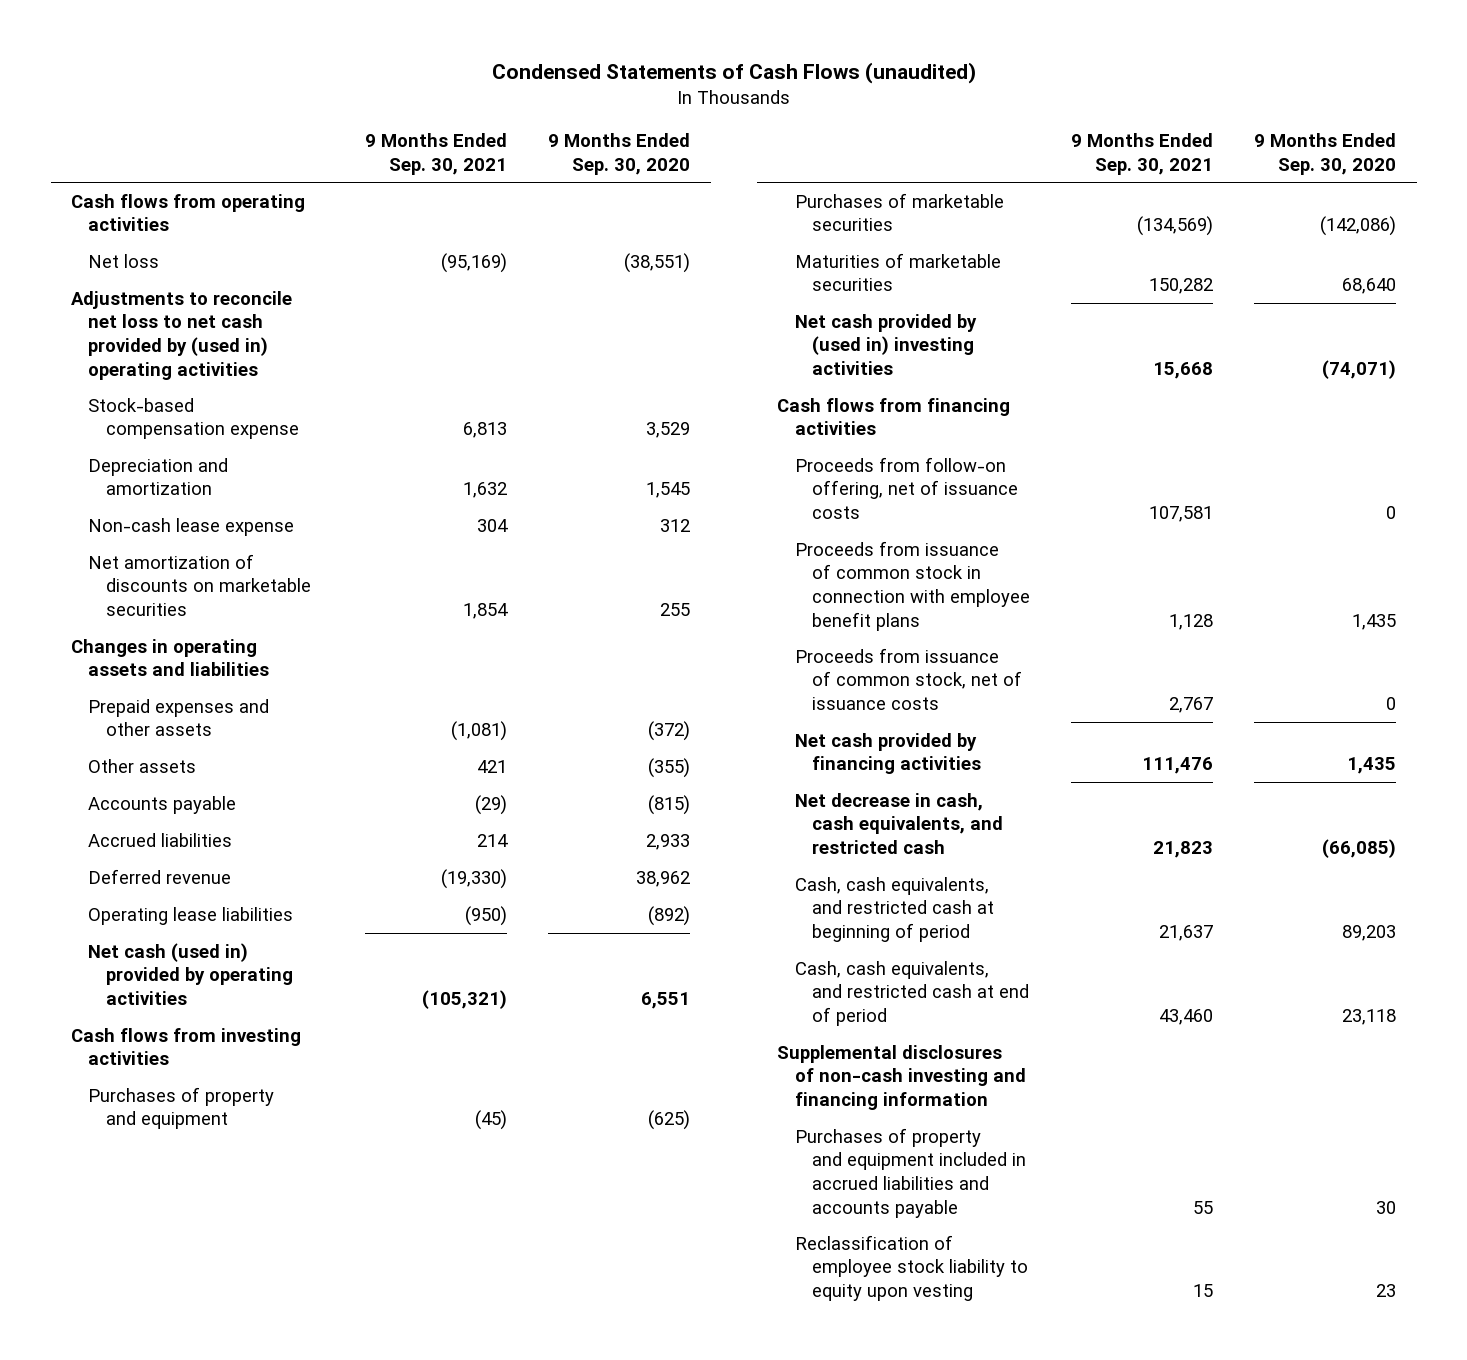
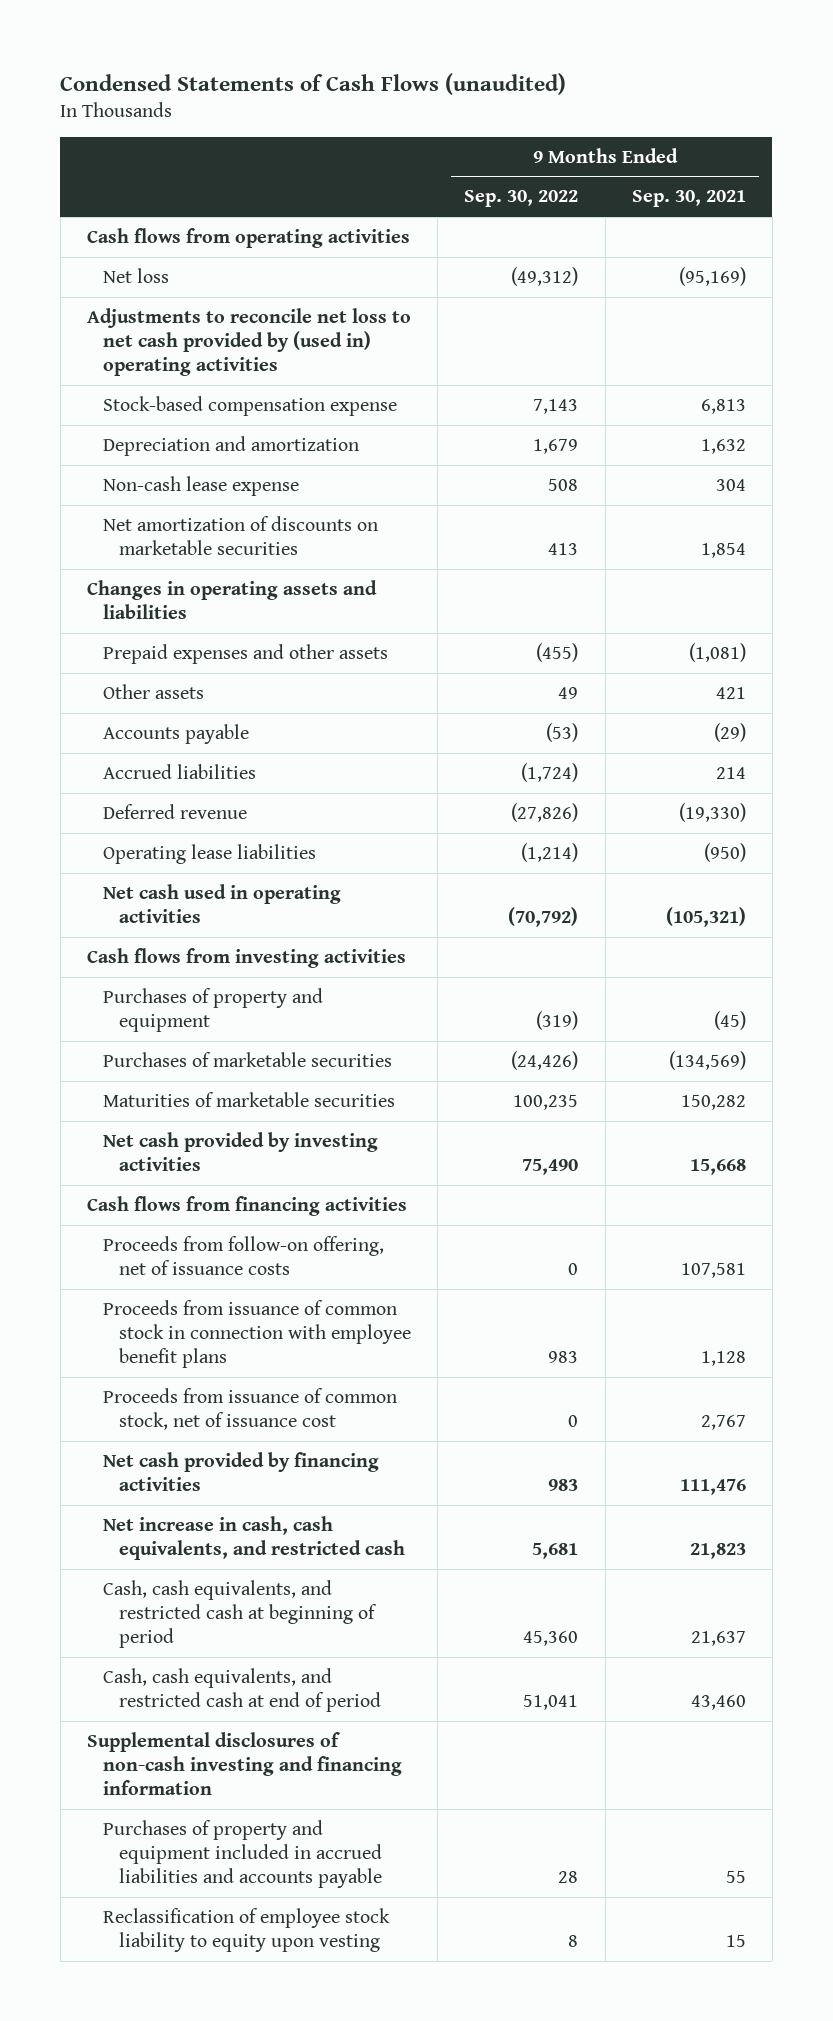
[548,132,691,175] 9 Months Ended Sep. 30, 2020 -> none
none -> [464,190,579,208] Sep. 30, 2022
[88,942,293,1006] Net cash (used in) provided by operating activities -> [102,883,341,924] Net cash used in operating activities
[794,313,977,376] Net cash provided by (used in) investing activities -> [102,1131,378,1172] Net cash provided by investing activities
[794,647,1022,711] Proceeds from issuance of common stock, net of issuance costs -> [102,1387,397,1431] Proceeds from issuance of common stock, net of issuance cost
[794,792,1003,855] Net decrease in cash, cash equivalents, and restricted cash -> [102,1515,405,1561] Net increase in cash, cash equivalents, and restricted cash

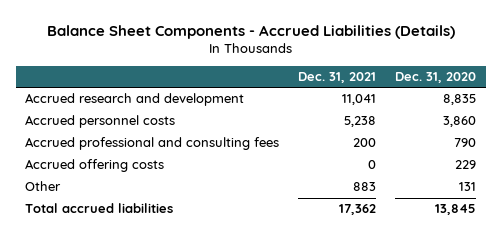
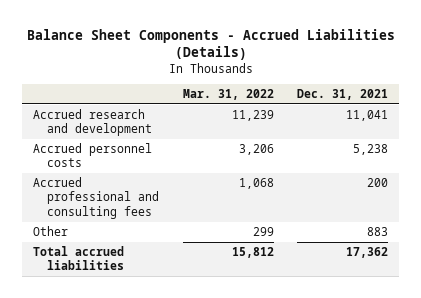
[395,72,477,84] Dec. 31, 2020 -> none
none -> [182,89,274,101] Mar. 31, 2022
[25,159,165,173] Accrued offering costs -> none

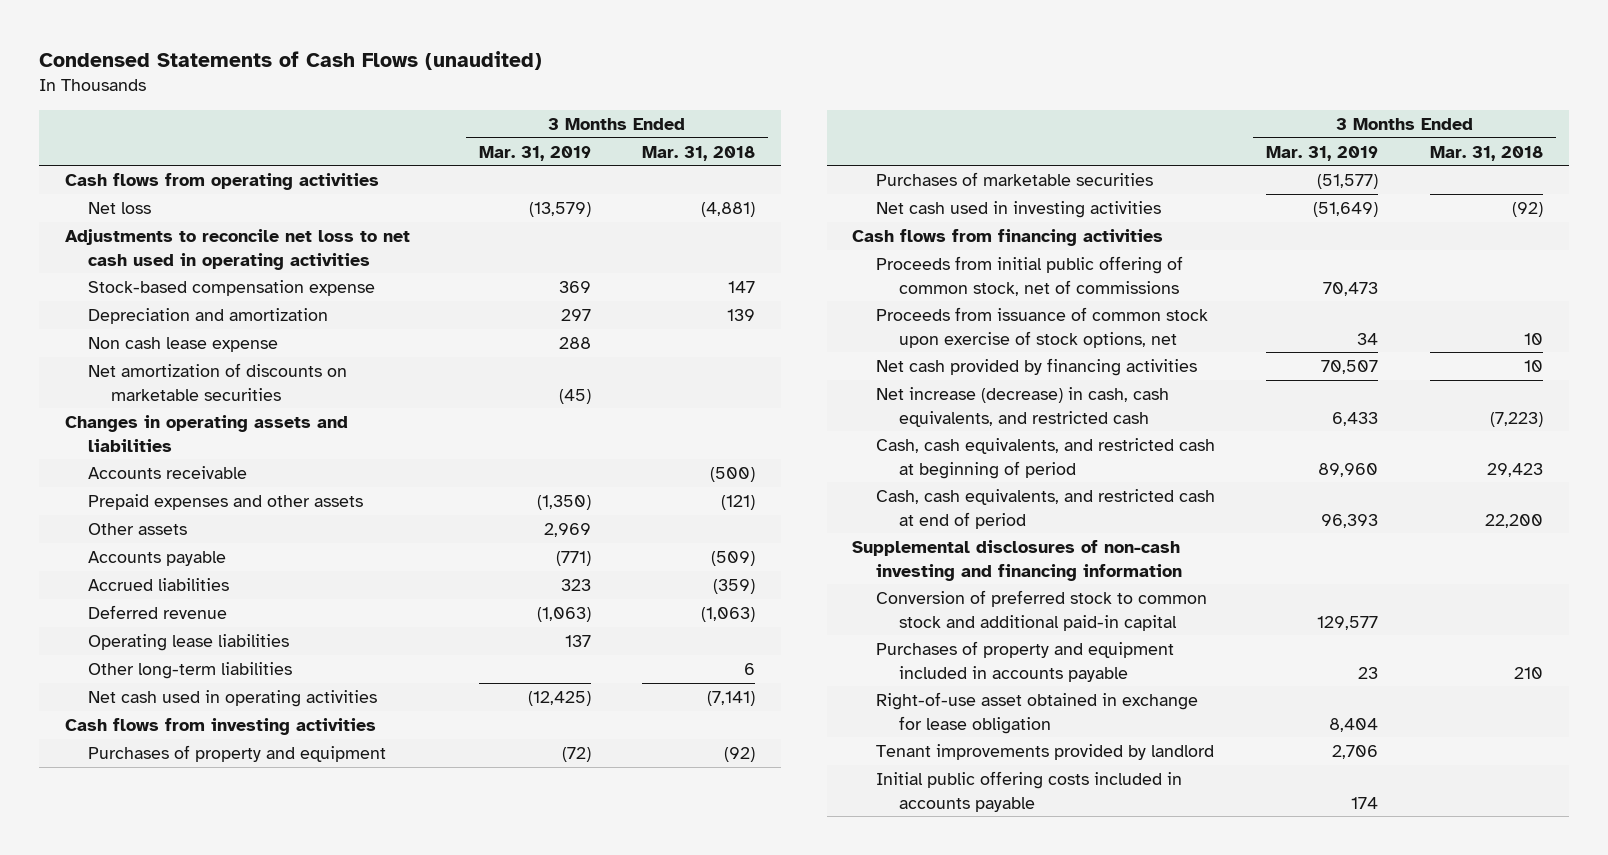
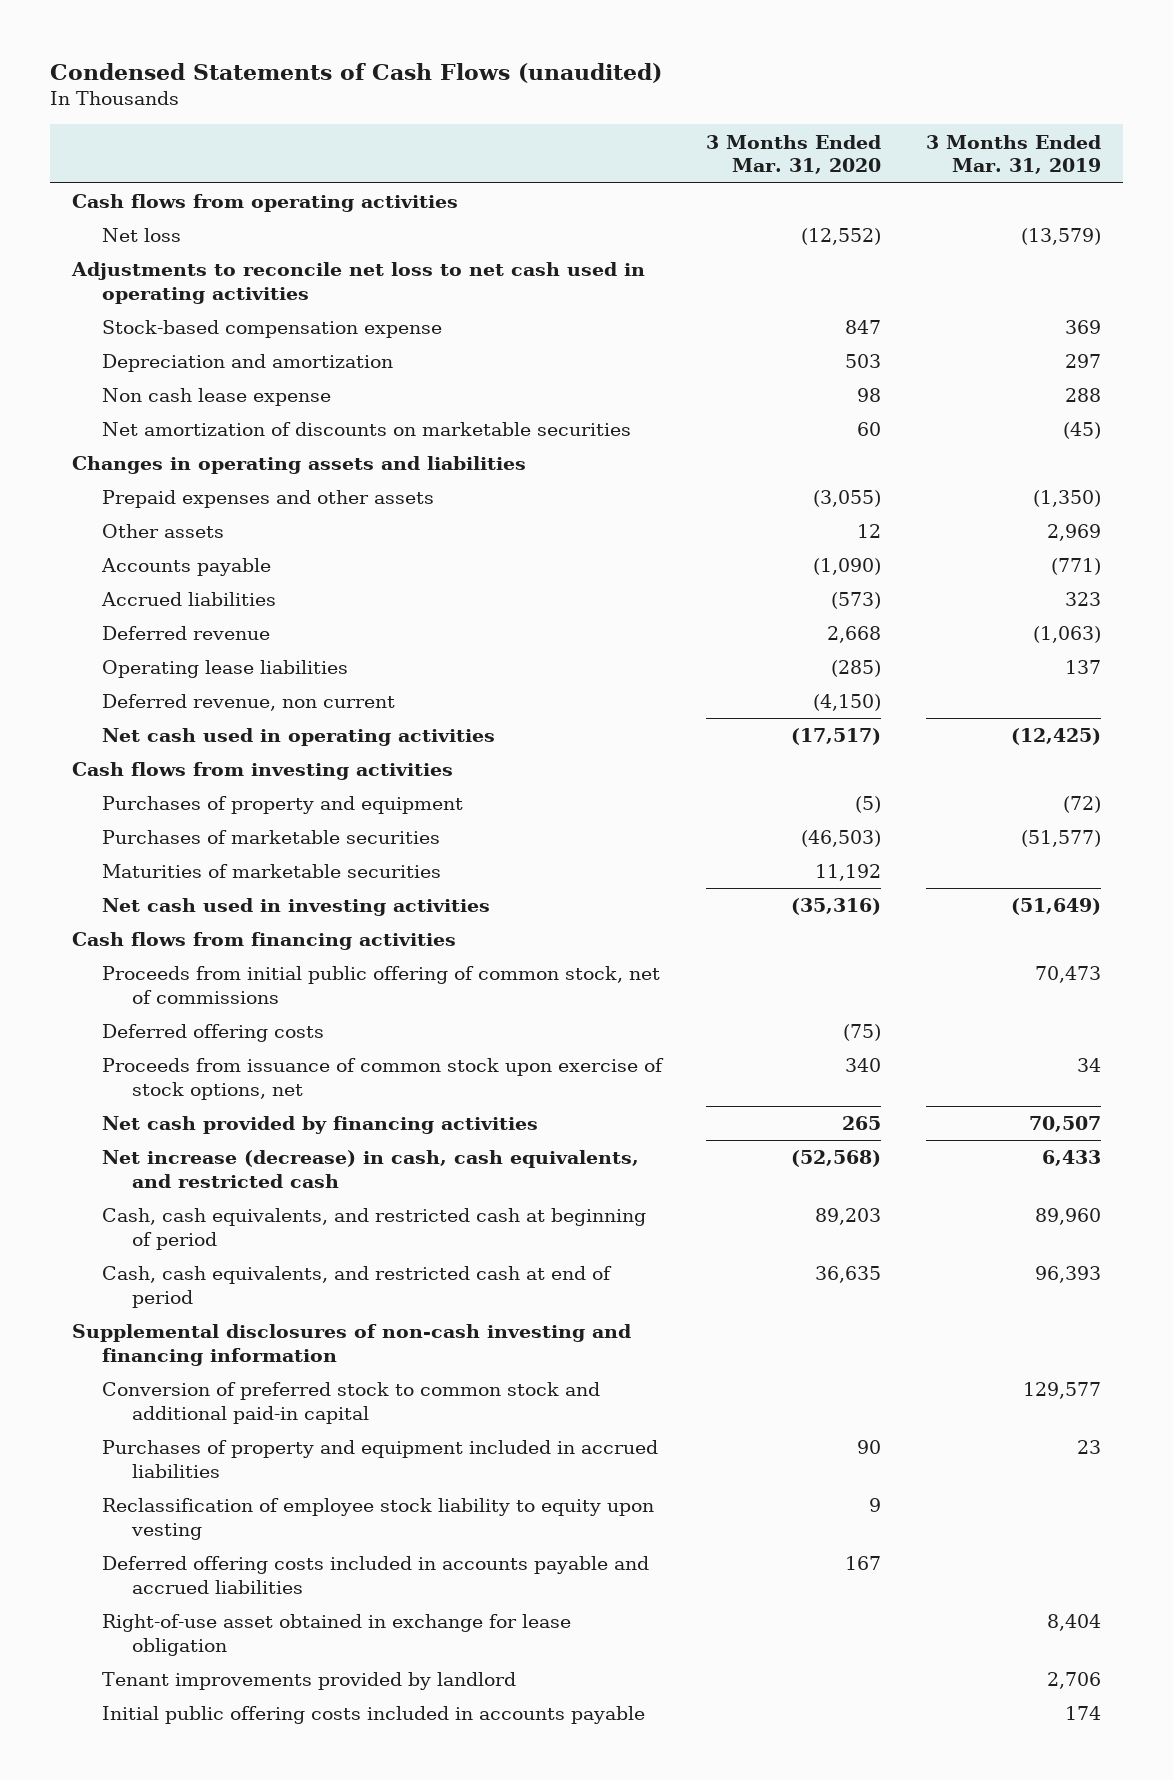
[642,145,756,161] Mar. 31, 2018 -> none
none -> [706,134,882,175] 3 Months Ended Mar. 31, 2020
[87,466,247,480] Accounts receivable -> none
[87,662,292,680] Other long-term liabilities -> none
none -> [102,694,396,712] Deferred revenue, non current
none -> [102,864,442,879] Maturities of marketable securities
none -> [102,1024,325,1043] Deferred offering costs
[875,641,1174,682] Purchases of property and equipment included in accounts payable -> [102,1440,659,1478] Purchases of property and equipment included in accrued liabilities
none -> [102,1498,655,1540] Reclassification of employee stock liability to equity upon vesting
none -> [102,1556,650,1594] Deferred offering costs included in accounts payable and accrued liabilities

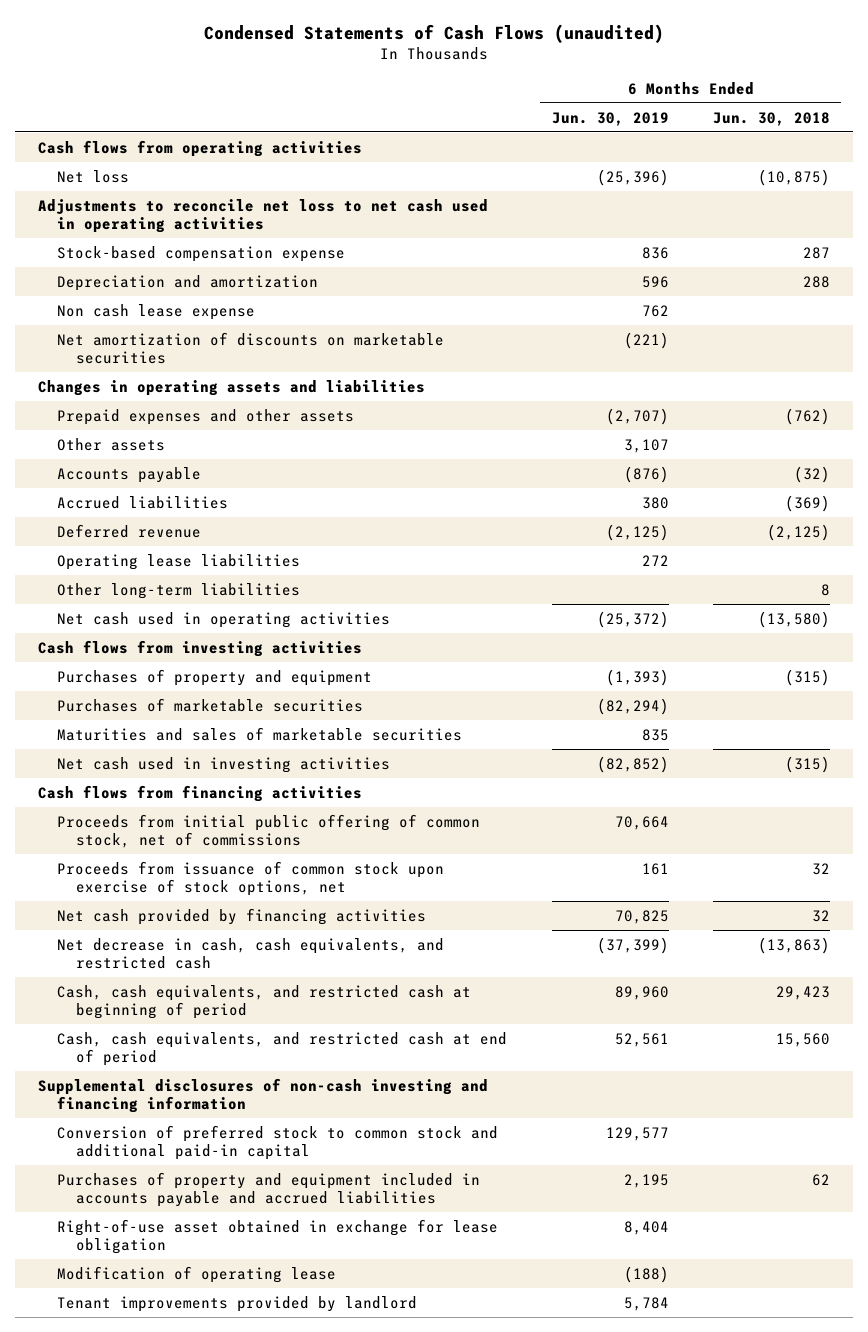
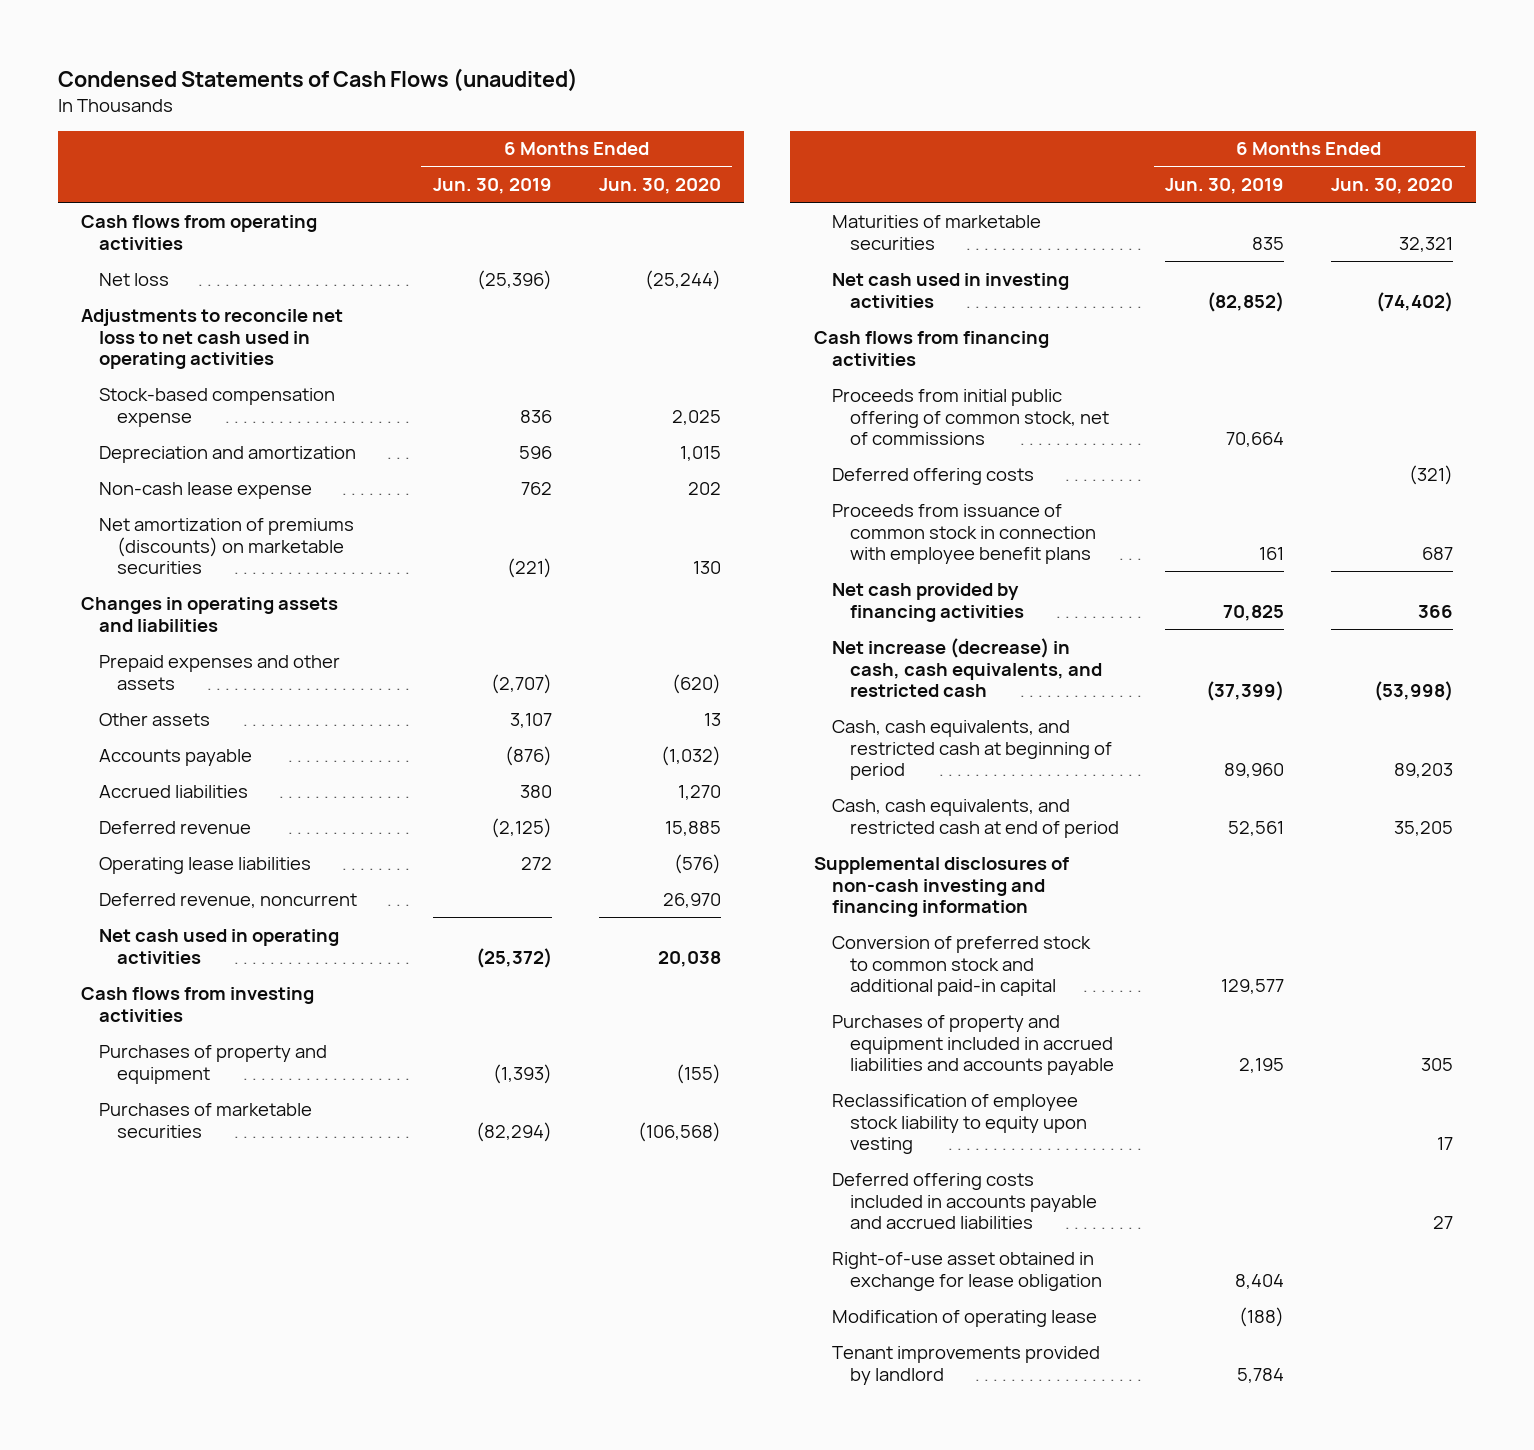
[713,111,831,126] Jun. 30, 2018 -> none
none -> [598,178,721,195] Jun. 30, 2020
[56,303,255,320] Non cash lease expense -> [99,481,313,499] Non-cash lease expense
[56,331,444,364] Net amortization of discounts on marketable securities -> [99,517,355,575] Net amortization of premiums (discounts) on marketable securities
[56,582,300,599] Other long-term liabilities -> none
none -> [99,892,358,908] Deferred revenue, noncurrent
[56,726,462,741] Maturities and sales of marketable securities -> [831,214,1041,250] Maturities of marketable securities
none -> [831,467,1034,485] Deferred offering costs
[56,860,444,896] Proceeds from issuance of common stock upon exercise of stock options, net -> [831,503,1096,565] Proceeds from issuance of common stock in connection with employee benefit plans
[56,937,444,969] Net decrease in cash, cash equivalents, and restricted cash -> [831,637,1102,698] Net increase (decrease) in cash, cash equivalents, and restricted cash
[56,1171,480,1207] Purchases of property and equipment included in accounts payable and accrued liabilities -> [831,1014,1114,1076] Purchases of property and equipment included in accrued liabilities and accounts payable
none -> [831,1093,1087,1155] Reclassification of employee stock liability to equity upon vesting
none -> [831,1172,1097,1230] Deferred offering costs included in accounts payable and accrued liabilities

